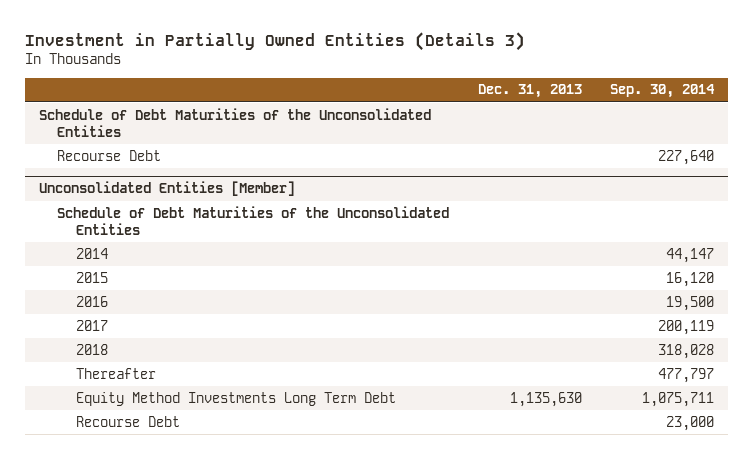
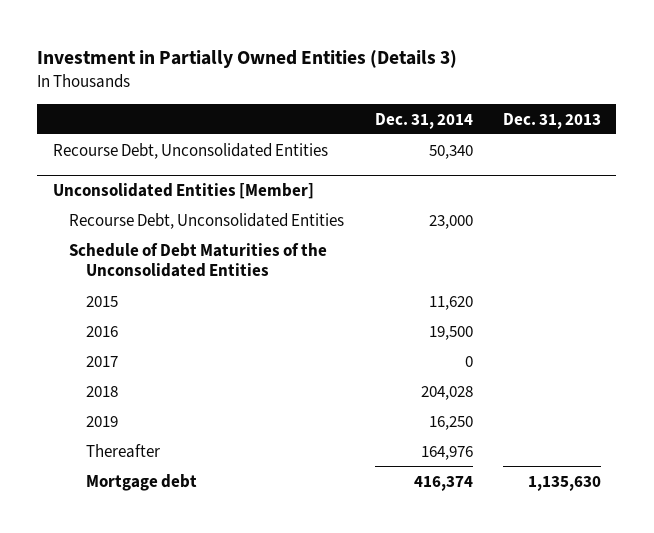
[610,84,716,99] Sep. 30, 2014 -> none
none -> [374,112,473,129] Dec. 31, 2014
[38,107,431,137] Schedule of Debt Maturities of the Unconsolidated Entities -> none
[57,149,162,161] Recourse Debt -> [52,142,328,159] Recourse Debt, Unconsolidated Entities
none -> [69,212,345,229] Recourse Debt, Unconsolidated Entities
[75,247,108,259] 2014 -> none
none -> [85,415,118,427] 2019
[75,415,180,427] Recourse Debt -> none
[75,391,396,406] Equity Method Investments Long Term Debt -> [85,473,197,491] Mortgage debt

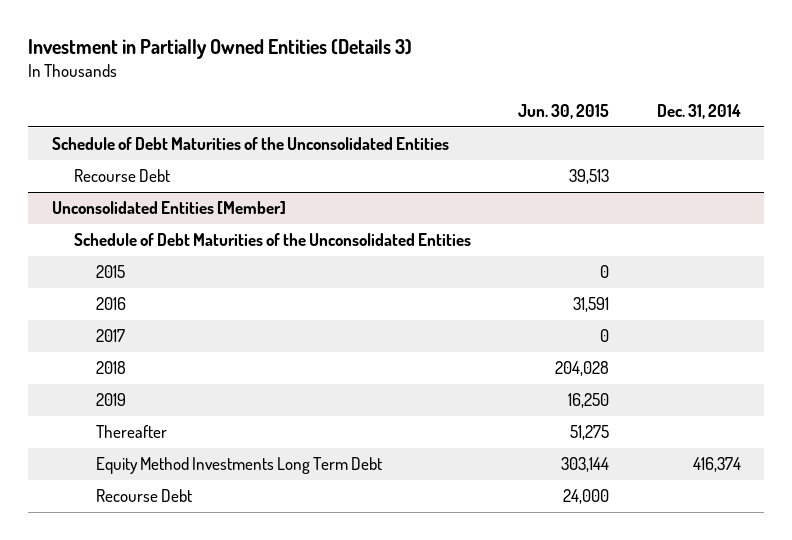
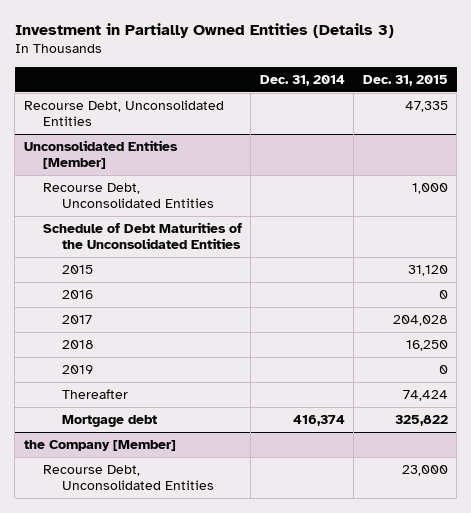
[518,103,610,119] Jun. 30, 2015 -> none
none -> [362,74,448,86] Dec. 31, 2015
[51,137,449,151] Schedule of Debt Maturities of the Unconsolidated Entities -> none
[73,169,170,183] Recourse Debt -> [23,100,224,127] Recourse Debt, Unconsolidated Entities
none -> [42,183,215,209] Recourse Debt, Unconsolidated Entities
[95,489,192,503] Recourse Debt -> none
[95,457,382,475] Equity Method Investments Long Term Debt -> [62,415,158,428] Mortgage debt
none -> [23,440,176,452] the Company [Member]
none -> [42,465,215,491] Recourse Debt, Unconsolidated Entities

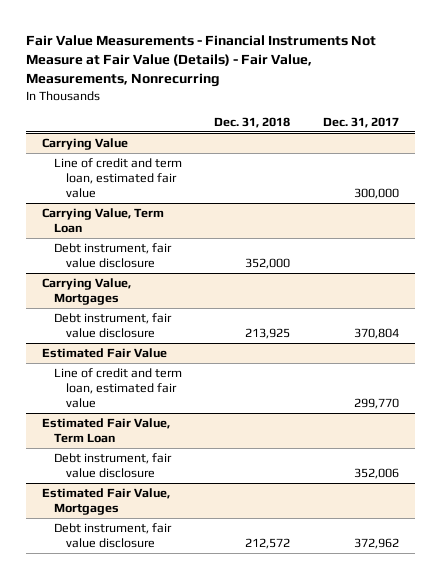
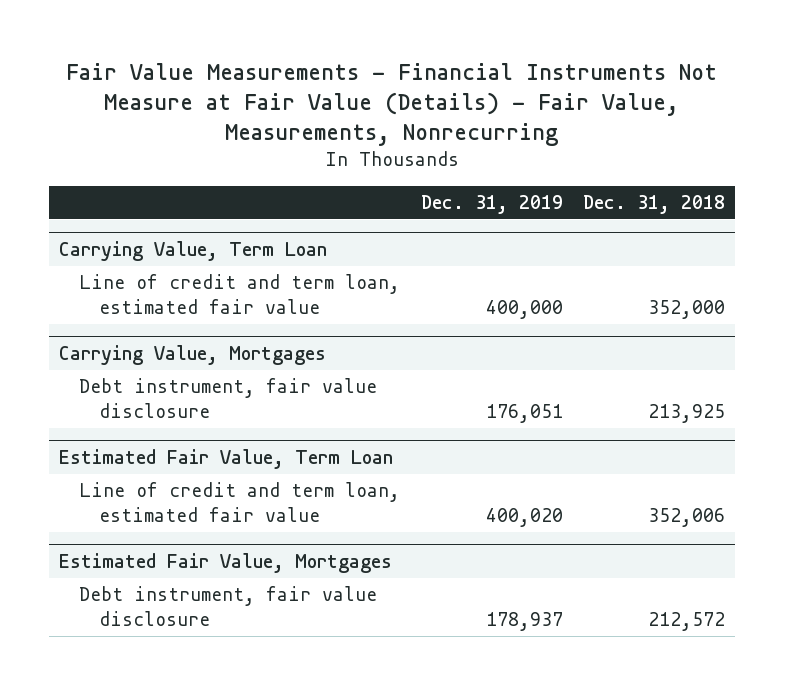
[322,116,399,128] Dec. 31, 2017 -> none
none -> [420,194,563,214] Dec. 31, 2019
[41,137,128,150] Carrying Value -> none
[53,157,182,198] Line of credit and term loan, estimated fair value -> none
[53,242,172,268] Debt instrument, fair value disclosure -> [79,274,401,315] Line of credit and term loan, estimated fair value
[41,347,167,358] Estimated Fair Value -> none
[53,367,182,408] Line of credit and term loan, estimated fair value -> none
[53,452,172,478] Debt instrument, fair value disclosure -> none
none -> [79,482,401,523] Line of credit and term loan, estimated fair value

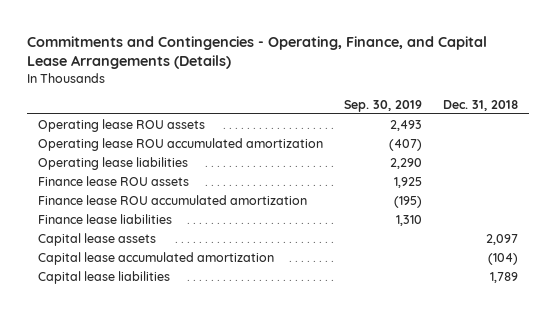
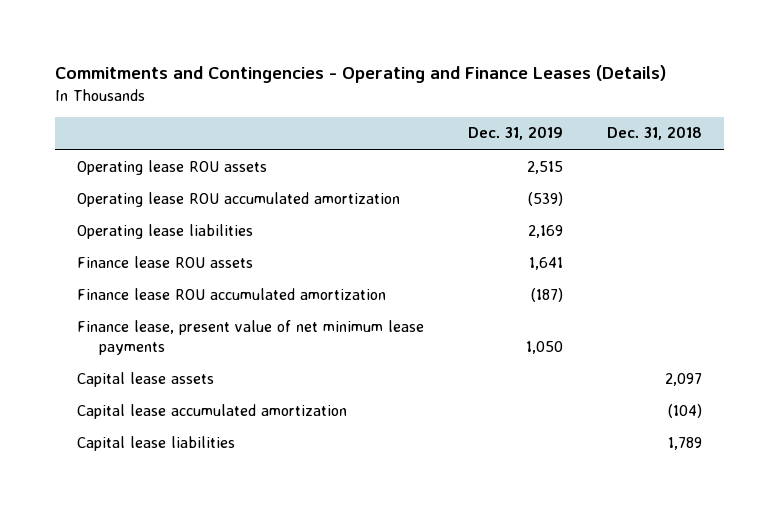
[27,35,488,70] Commitments and Contingencies - Operating, Finance, and Capital Lease Arrangements (Details) -> [54,65,666,84] Commitments and Contingencies - Operating and Finance Leases (Details)
[344,99,423,112] Sep. 30, 2019 -> none
none -> [467,126,563,141] Dec. 31, 2019
[37,213,172,224] Finance lease liabilities -> [76,319,424,355] Finance lease, present value of net minimum lease payments

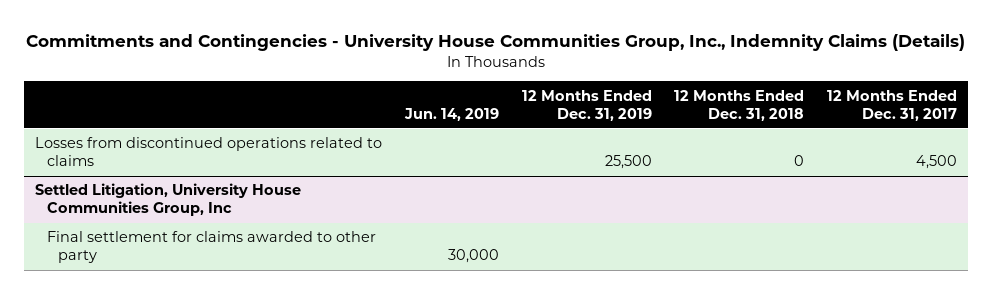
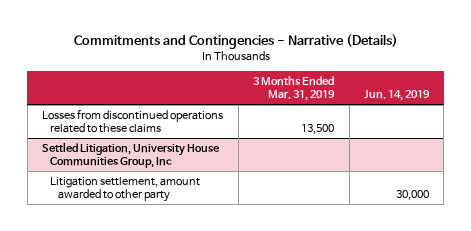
[26,33,966,51] Commitments and Contingencies - University House Communities Group, Inc., Indemnity Claims (Details) -> [73,33,398,49] Commitments and Contingencies - Narrative (Details)
[521,89,652,121] 12 Months Ended Dec. 31, 2019 -> none
[674,89,805,121] 12 Months Ended Dec. 31, 2018 -> none
[826,89,957,121] 12 Months Ended Dec. 31, 2017 -> none
none -> [253,75,336,102] 3 Months Ended Mar. 31, 2019
[35,137,383,167] Losses from discontinued operations related to claims -> [42,109,224,134] Losses from discontinued operations related to these claims
[46,231,376,264] Final settlement for claims awarded to other party -> [50,177,201,203] Litigation settlement, amount awarded to other party

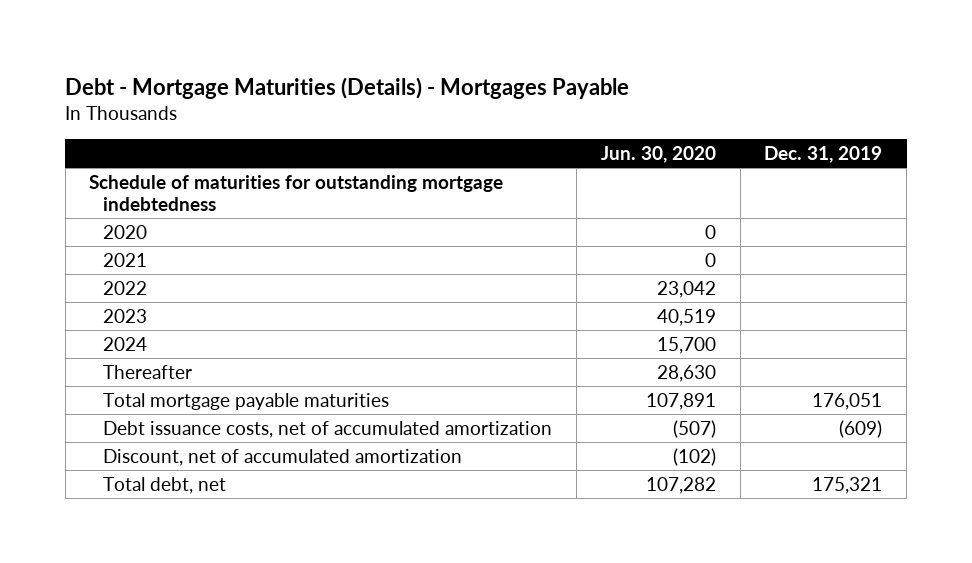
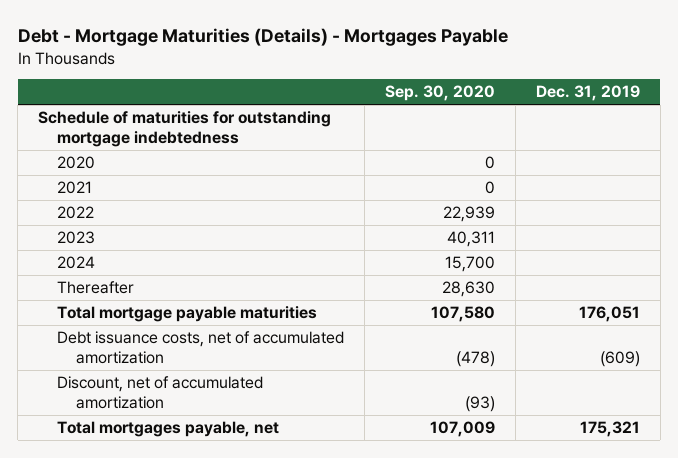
[600,146,716,164] Jun. 30, 2020 -> none
none -> [385,85,496,102] Sep. 30, 2020
[103,476,227,494] Total debt, net -> [57,421,280,438] Total mortgages payable, net

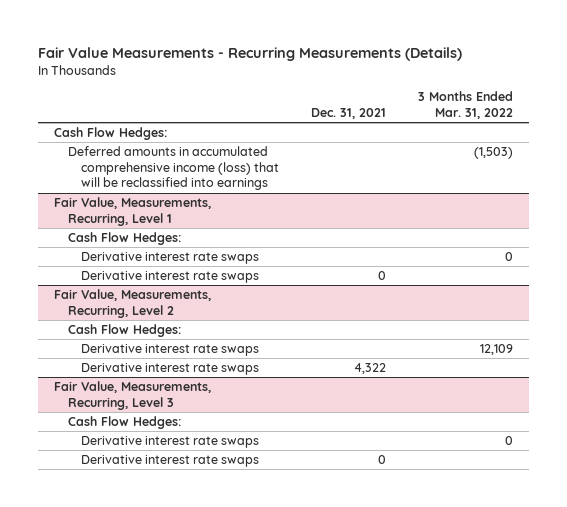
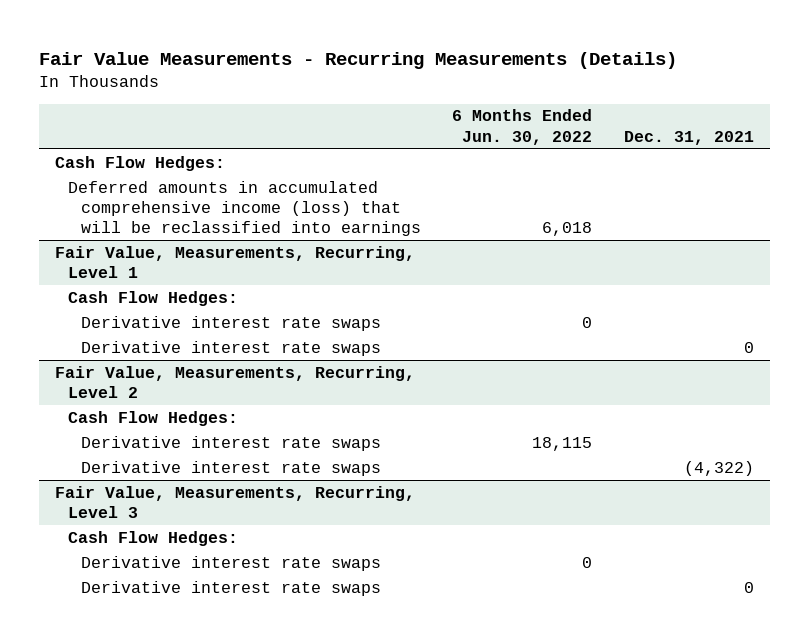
[417,91,513,119] 3 Months Ended Mar. 31, 2022 -> none
none -> [452,109,593,145] 6 Months Ended Jun. 30, 2022
[353,363,386,375] 4,322 -> [683,460,754,476] (4,322)

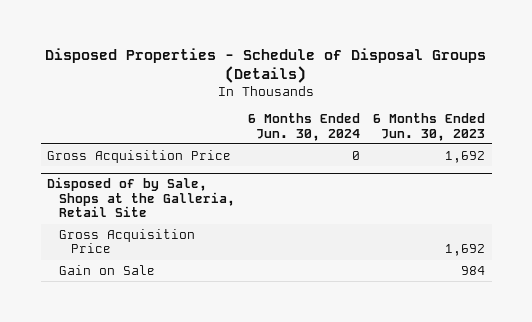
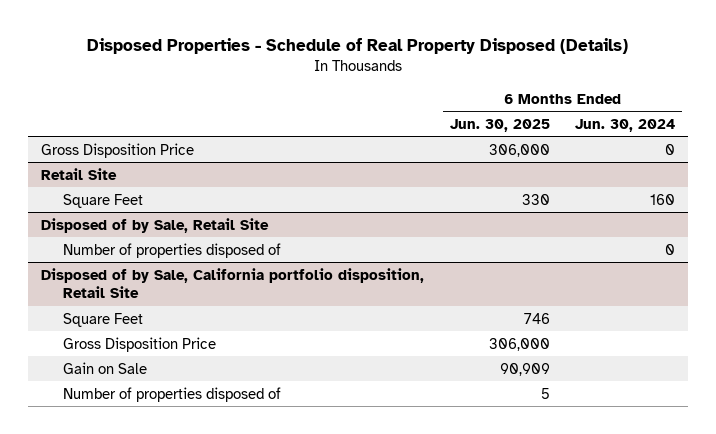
[45,47,487,84] Disposed Properties - Schedule of Disposal Groups (Details) -> [87,38,629,55] Disposed Properties - Schedule of Real Property Disposed (Details)
[373,113,486,141] 6 Months Ended Jun. 30, 2023 -> none
none -> [449,118,550,132] Jun. 30, 2025
[58,228,195,254] Gross Acquisition Price -> none
[58,264,155,275] Gain on Sale -> none
[47,149,232,163] Gross Acquisition Price -> [40,142,194,158] Gross Disposition Price
none -> [40,167,117,180] Retail Site
none -> [63,193,144,208] Square Feet
[47,177,235,218] Disposed of by Sale, Shops at the Galleria, Retail Site -> [40,217,269,233] Disposed of by Sale, Retail Site
none -> [63,242,282,258] Number of properties disposed of
none -> [40,267,424,299] Disposed of by Sale, California portfolio disposition, Retail Site
none -> [63,312,144,327] Square Feet
none -> [63,336,217,352] Gross Disposition Price
none -> [63,361,148,374] Gain on Sale
none -> [63,386,282,402] Number of properties disposed of

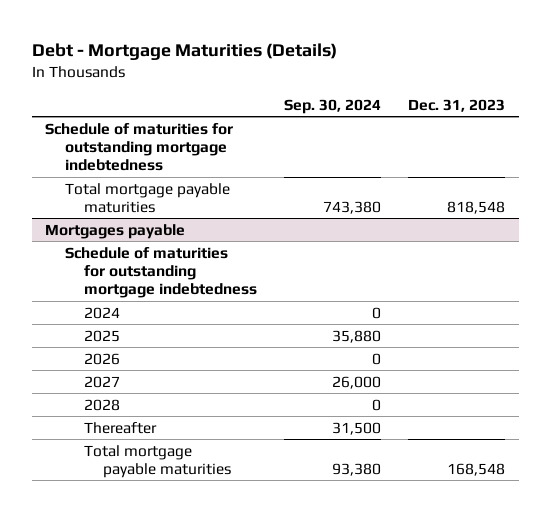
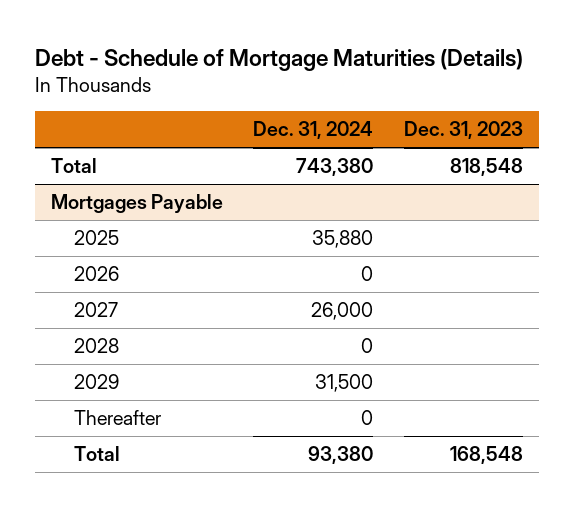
[31,43,337,61] Debt - Mortgage Maturities (Details) -> [35,48,524,71] Debt - Schedule of Mortgage Maturities (Details)
[283,98,381,114] Sep. 30, 2024 -> none
none -> [253,121,374,140] Dec. 31, 2024
[45,122,234,172] Schedule of maturities for outstanding mortgage indebtedness -> none
[64,246,257,299] Schedule of maturities for outstanding mortgage indebtedness -> none
[83,306,120,319] 2024 -> none
[64,182,230,214] Total mortgage payable maturities -> [50,158,97,174] Total
[45,223,186,239] Mortgages payable -> [50,194,223,214] Mortgages Payable
none -> [73,374,119,390] 2029
[83,444,232,479] Total mortgage payable maturities -> [73,446,120,462] Total

